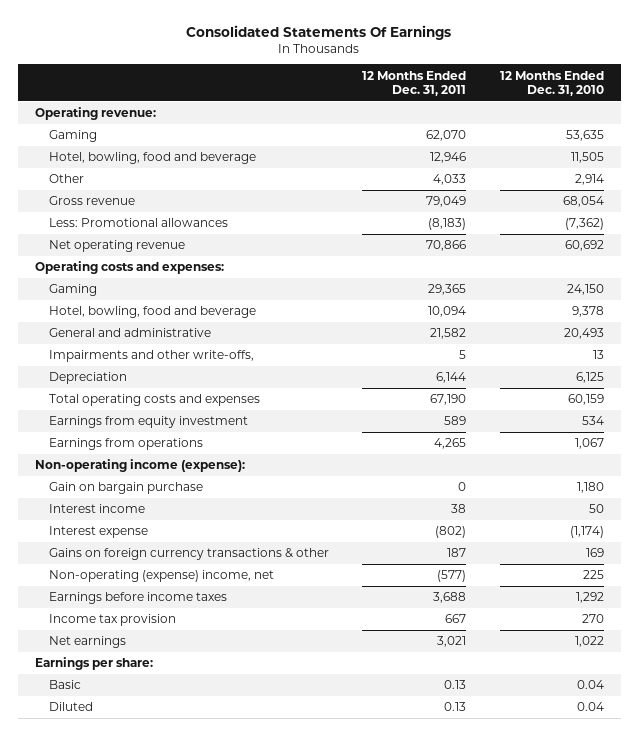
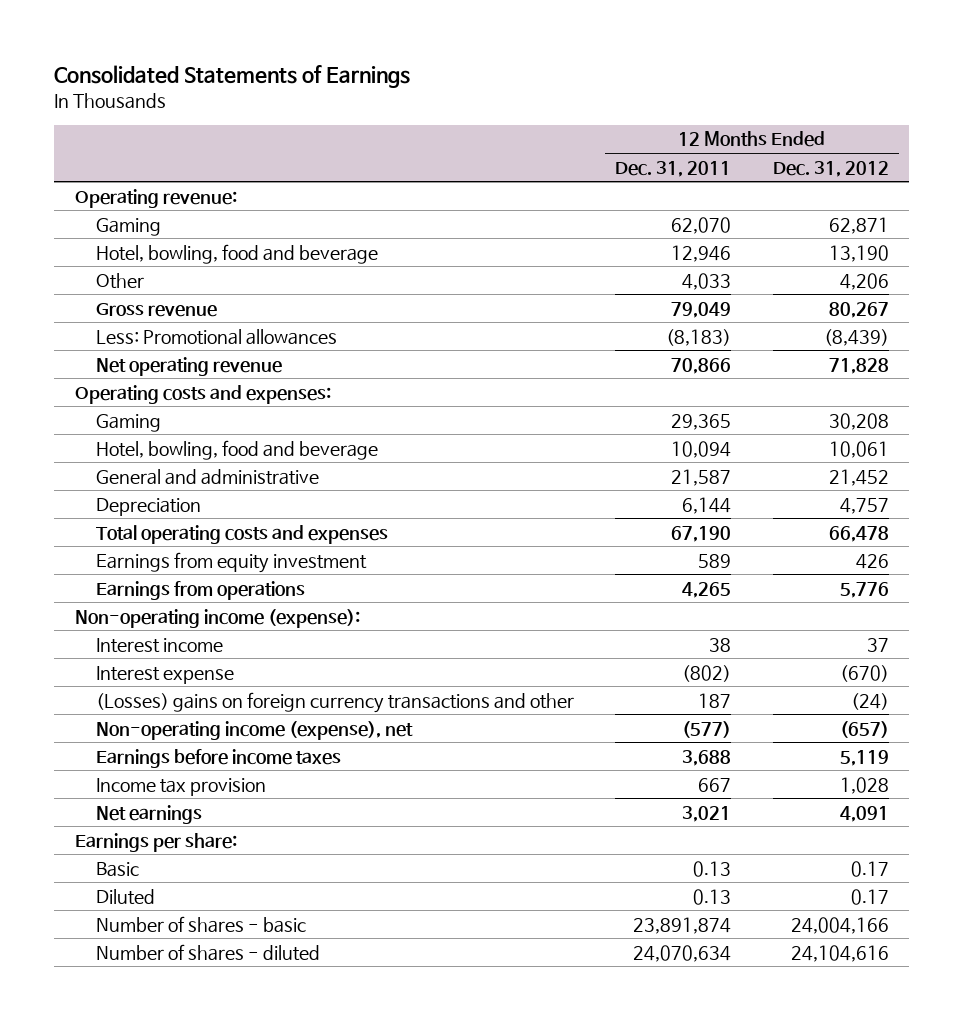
[186,24,452,40] Consolidated Statements Of Earnings -> [53,65,410,89] Consolidated Statements of Earnings
[499,70,604,96] 12 Months Ended Dec. 31, 2010 -> none
none -> [772,160,889,177] Dec. 31, 2012
[48,350,254,363] Impairments and other write-offs, -> none
[430,328,467,340] 21,582 -> [671,468,732,486] 21,587
[48,482,203,495] Gain on bargain purchase -> none
[48,548,329,561] Gains on foreign currency transactions & other -> [95,691,574,713] (Losses) gains on foreign currency transactions and other
[48,570,274,583] Non-operating (expense) income, net -> [95,720,413,740] Non-operating income (expense), net
none -> [95,915,306,933] Number of shares - basic
none -> [95,943,320,961] Number of shares - diluted

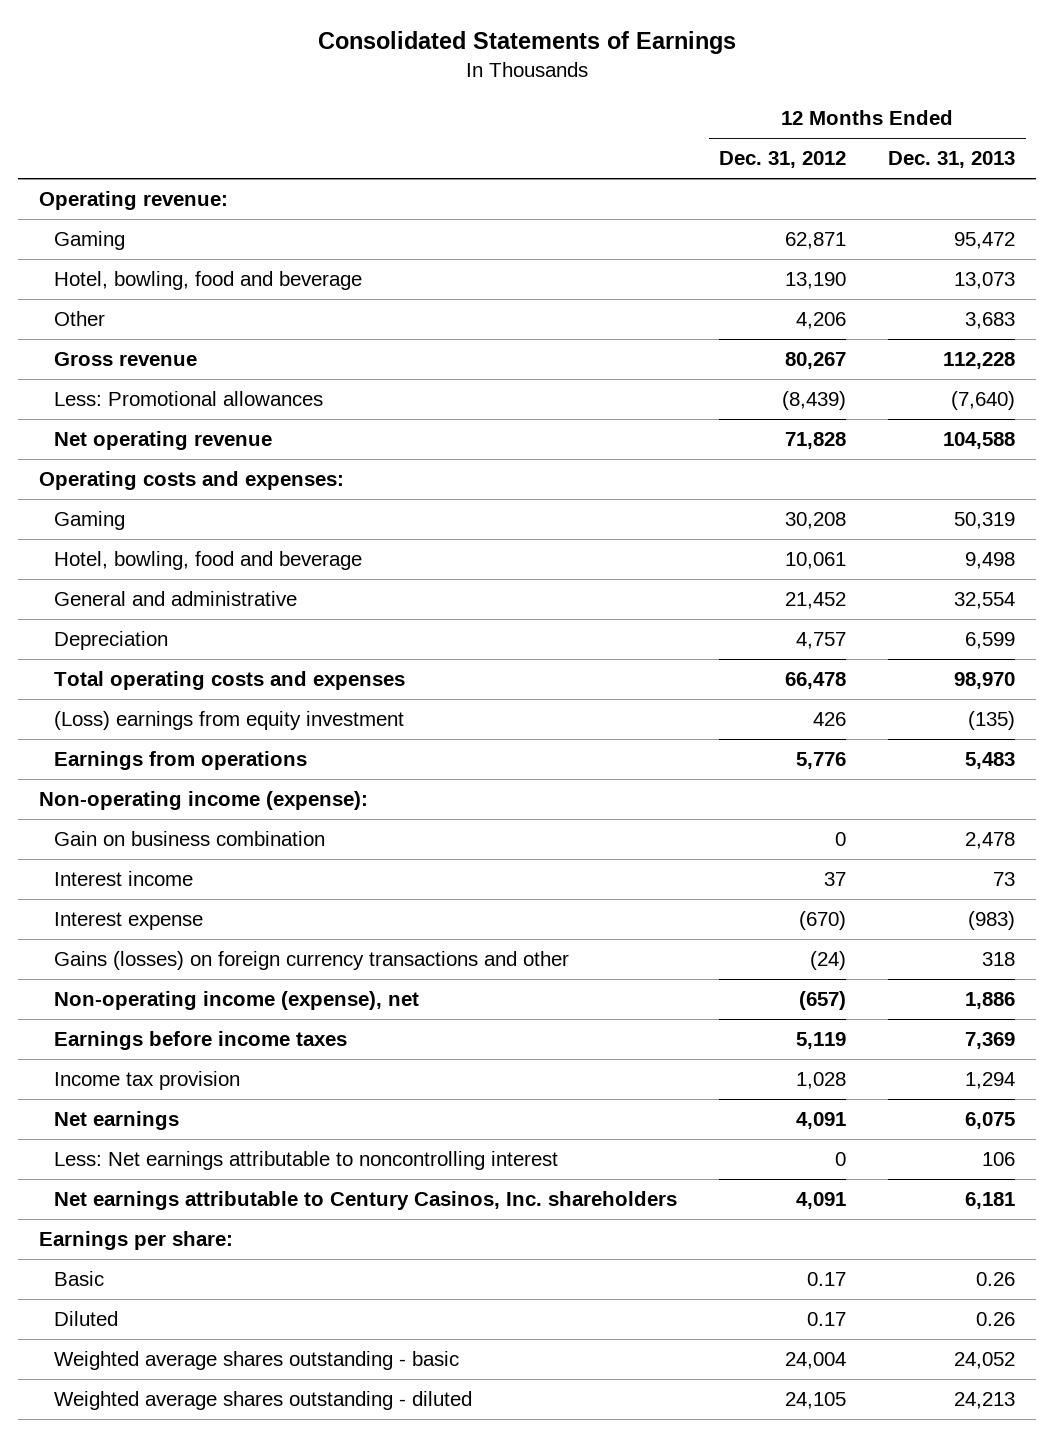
[615,160,732,177] Dec. 31, 2011 -> none
none -> [888,151,1016,169] Dec. 31, 2013
[95,551,367,573] Earnings from equity investment -> [54,711,405,731] (Loss) earnings from equity investment
none -> [54,831,326,847] Gain on business combination
[95,691,574,713] (Losses) gains on foreign currency transactions and other -> [54,951,570,971] Gains (losses) on foreign currency transactions and other
none -> [54,1151,559,1171] Less: Net earnings attributable to noncontrolling interest
none -> [54,1191,678,1211] Net earnings attributable to Century Casinos, Inc. shareholders
[95,915,306,933] Number of shares - basic -> [54,1351,460,1371] Weighted average shares outstanding - basic
[790,916,889,934] 24,004,166 -> [785,1352,847,1370] 24,004
[95,943,320,961] Number of shares - diluted -> [54,1391,473,1411] Weighted average shares outstanding - diluted
[790,944,889,962] 24,104,616 -> [785,1392,847,1410] 24,105

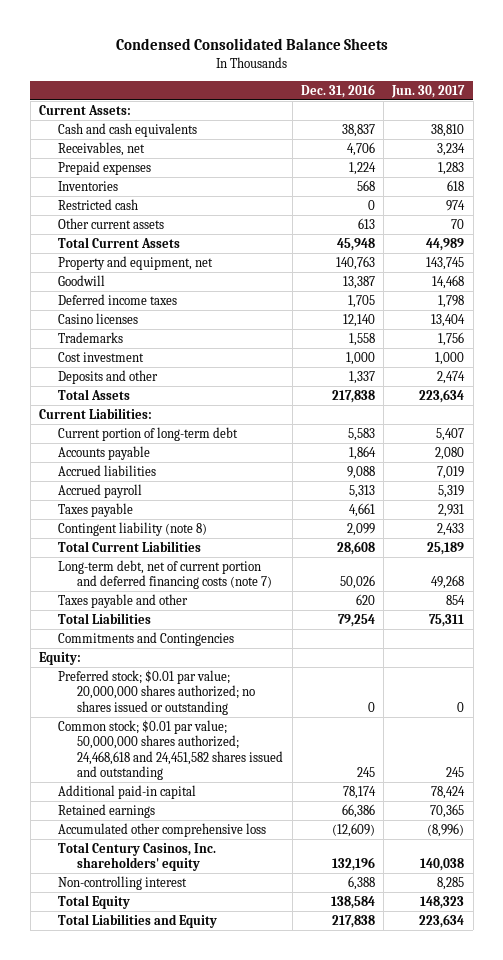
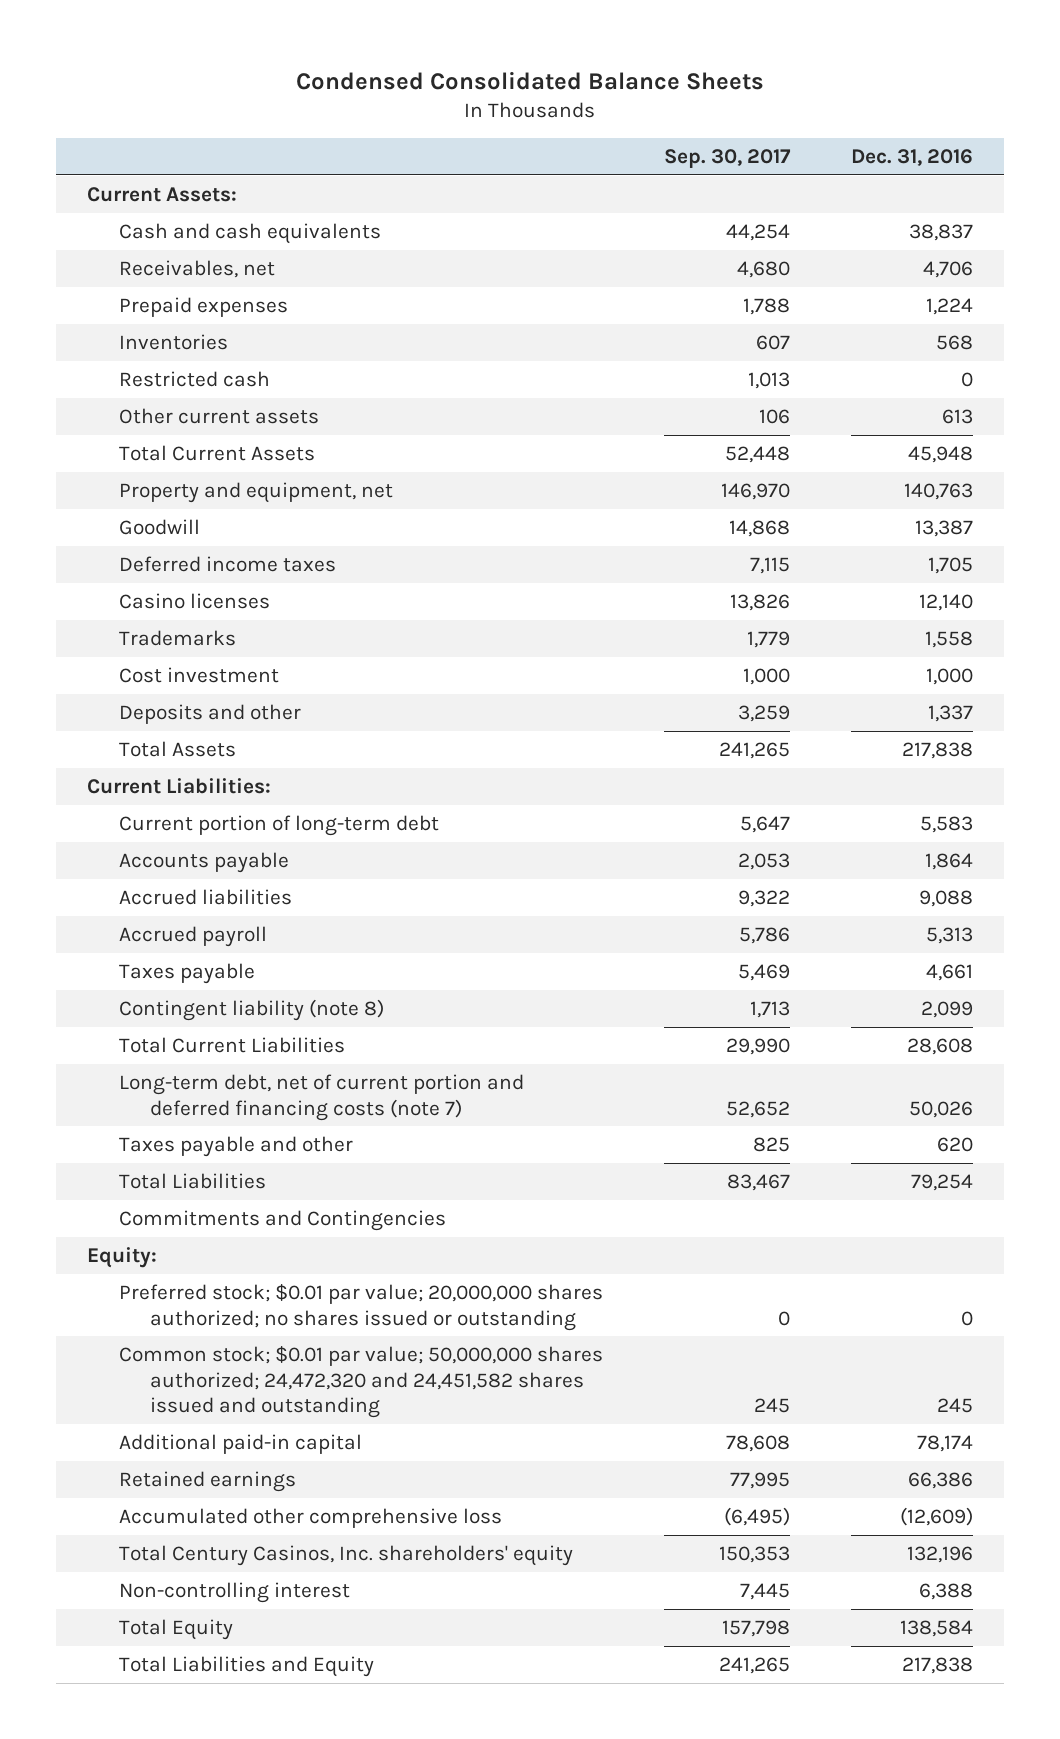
[391,84,466,98] Jun. 30, 2017 -> none
none -> [663,149,791,169] Sep. 30, 2017
[58,719,284,781] Common stock; $0.01 par value; 50,000,000 shares authorized; 24,468,618 and 24,451,582 shares issued and outstanding -> [118,1345,603,1419] Common stock; $0.01 par value; 50,000,000 shares authorized; 24,472,320 and 24,451,582 shares issued and outstanding

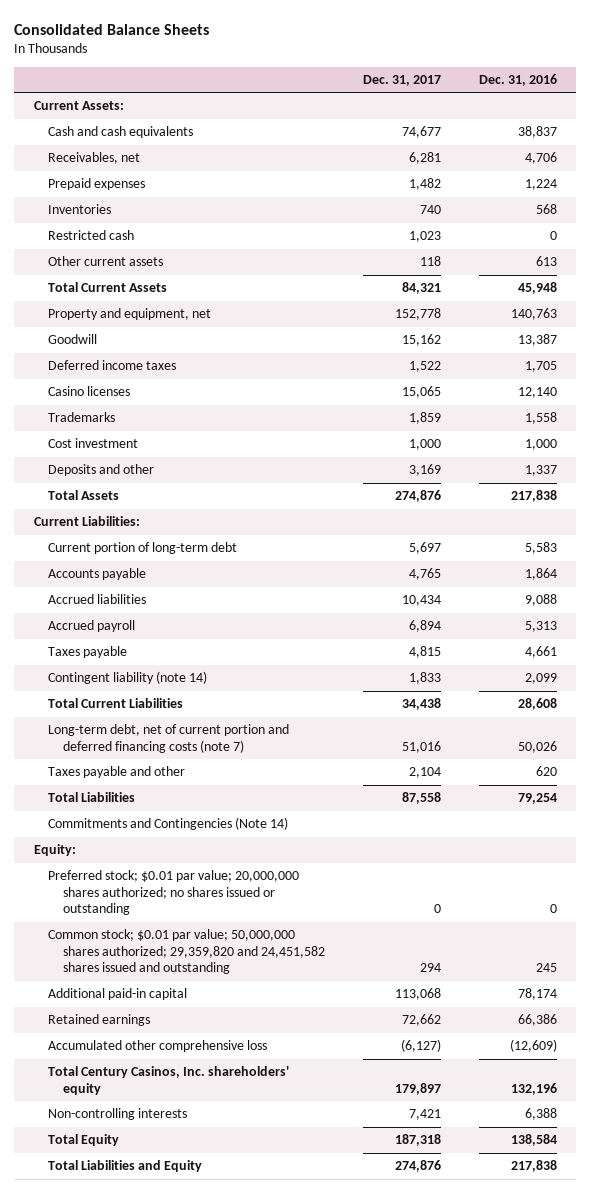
[296,70,765,90] Condensed Consolidated Balance Sheets -> [14,24,210,36] Consolidated Balance Sheets
[663,149,791,169] Sep. 30, 2017 -> none
none -> [362,74,441,86] Dec. 31, 2017
[118,998,384,1021] Contingent liability (note 8) -> [48,671,208,685] Contingent liability (note 14)
[118,1209,446,1231] Commitments and Contingencies -> [48,817,289,831] Commitments and Contingencies (Note 14)
[118,1345,603,1419] Common stock; $0.01 par value; 50,000,000 shares authorized; 24,472,320 and 24,451,582 shares issued and outstanding -> [48,929,325,975] Common stock; $0.01 par value; 50,000,000 shares authorized; 29,359,820 and 24,451,582 shares issued and outstanding
[118,1581,350,1603] Non-controlling interest -> [48,1108,188,1121] Non-controlling interests

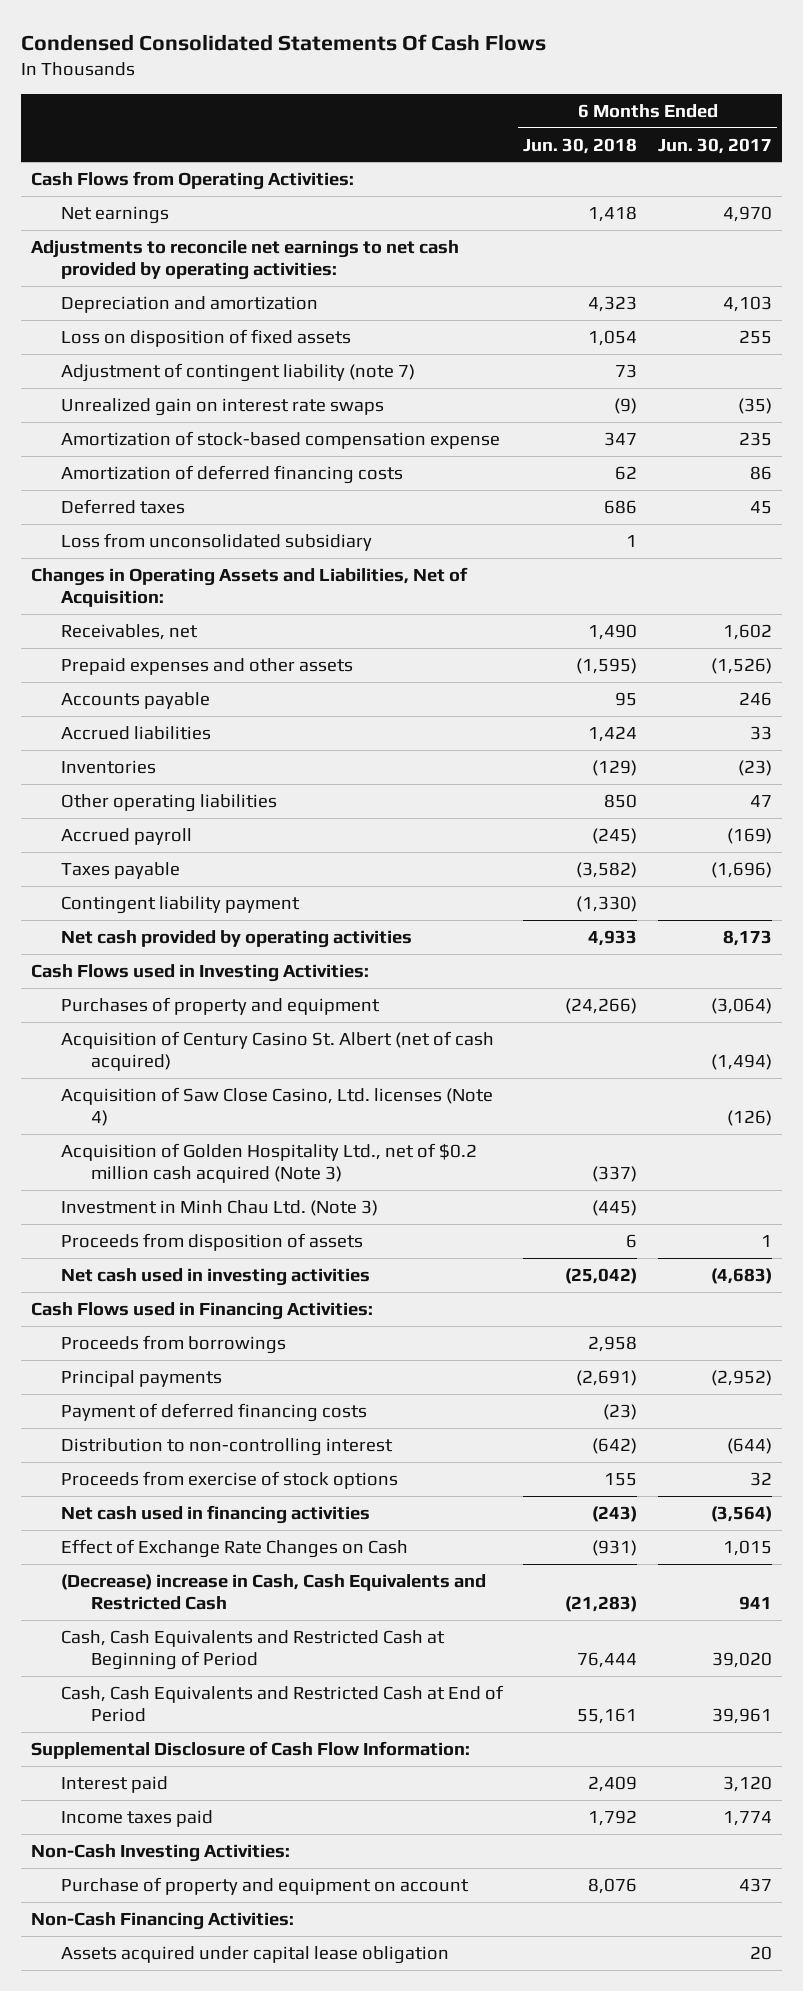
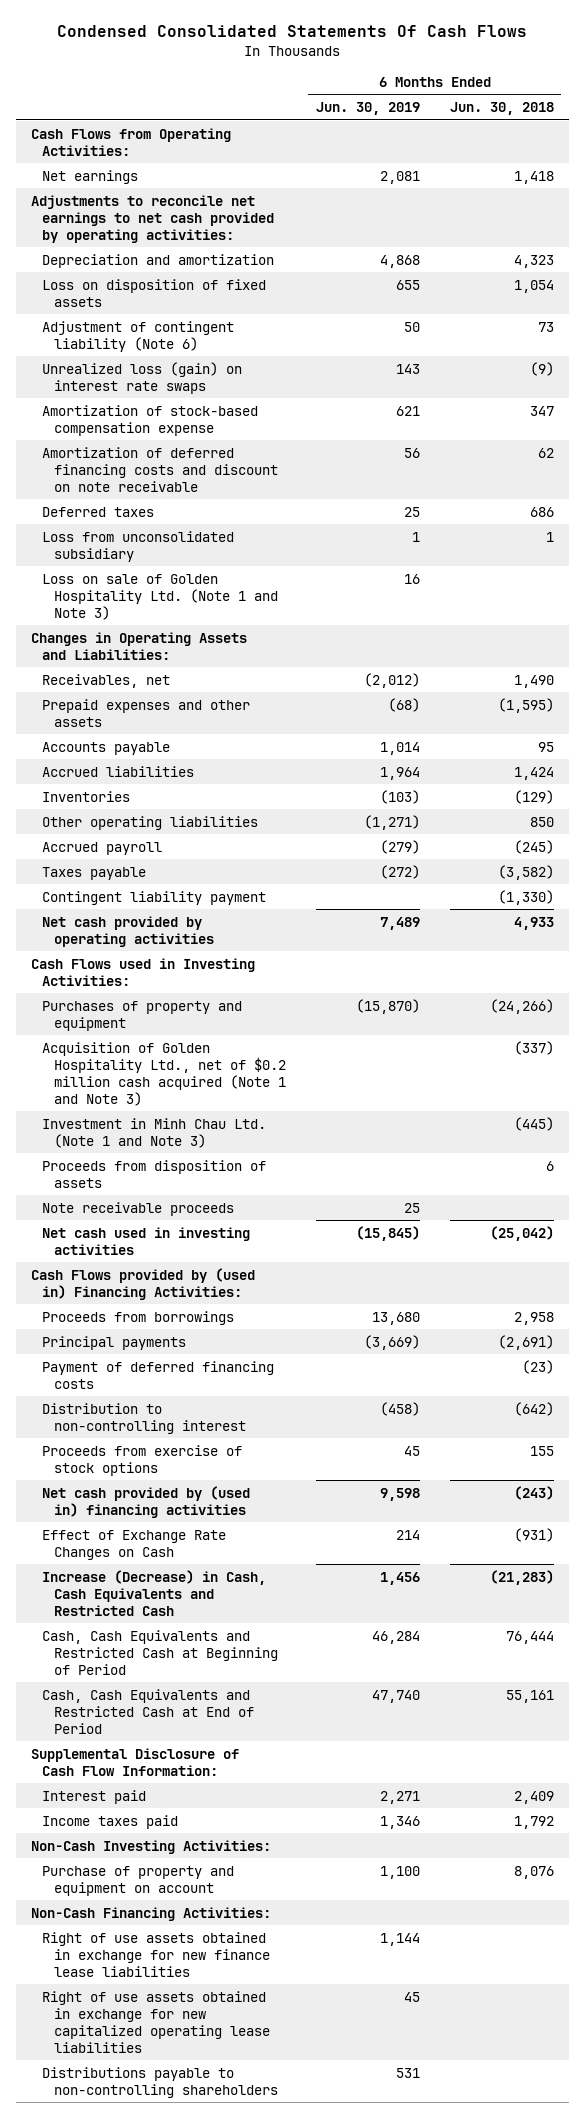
[657,137,772,154] Jun. 30, 2017 -> none
none -> [315,102,420,116] Jun. 30, 2019
[61,362,416,382] Adjustment of contingent liability (note 7) -> [42,320,235,352] Adjustment of contingent liability (Note 6)
[61,397,385,416] Unrealized gain on interest rate swaps -> [42,361,243,394] Unrealized loss (gain) on interest rate swaps
[61,464,404,484] Amortization of deferred financing costs -> [42,446,278,492] Amortization of deferred financing costs and discount on note receivable
none -> [42,573,278,620] Loss on sale of Golden Hospitality Ltd. (Note 1 and Note 3)
[31,566,469,608] Changes in Operating Assets and Liabilities, Net of Acquisition: -> [31,631,248,660] Changes in Operating Assets and Liabilities:
[61,1030,495,1072] Acquisition of Century Casino St. Albert (net of cash acquired) -> none
[61,1086,494,1127] Acquisition of Saw Close Casino, Ltd. licenses (Note 4) -> none
[61,1142,478,1184] Acquisition of Golden Hospitality Ltd., net of $0.2 million cash acquired (Note 3) -> [42,1041,286,1107] Acquisition of Golden Hospitality Ltd., net of $0.2 million cash acquired (Note 1 and Note 3)
[61,1199,379,1216] Investment in Minh Chau Ltd. (Note 3) -> [42,1117,267,1148] Investment in Minh Chau Ltd. (Note 1 and Note 3)
none -> [42,1201,235,1216] Note receivable proceeds
[31,1301,374,1320] Cash Flows used in Financing Activities: -> [31,1267,256,1300] Cash Flows provided by (used in) Financing Activities:
[61,1504,371,1524] Net cash used in financing activities -> [42,1485,251,1518] Net cash provided by (used in) financing activities
[61,1573,487,1611] (Decrease) increase in Cash, Cash Equivalents and Restricted Cash -> [42,1569,267,1616] Increase (Decrease) in Cash, Cash Equivalents and Restricted Cash
[61,1945,450,1964] Assets acquired under capital lease obligation -> none
none -> [42,1931,270,1977] Right of use assets obtained in exchange for new finance lease liabilities
none -> [42,1990,270,2054] Right of use assets obtained in exchange for new capitalized operating lease liabilities
none -> [42,2066,278,2098] Distributions payable to non-controlling shareholders

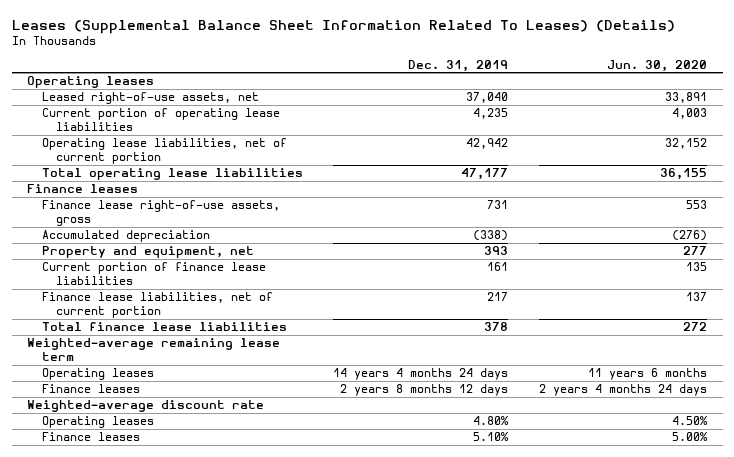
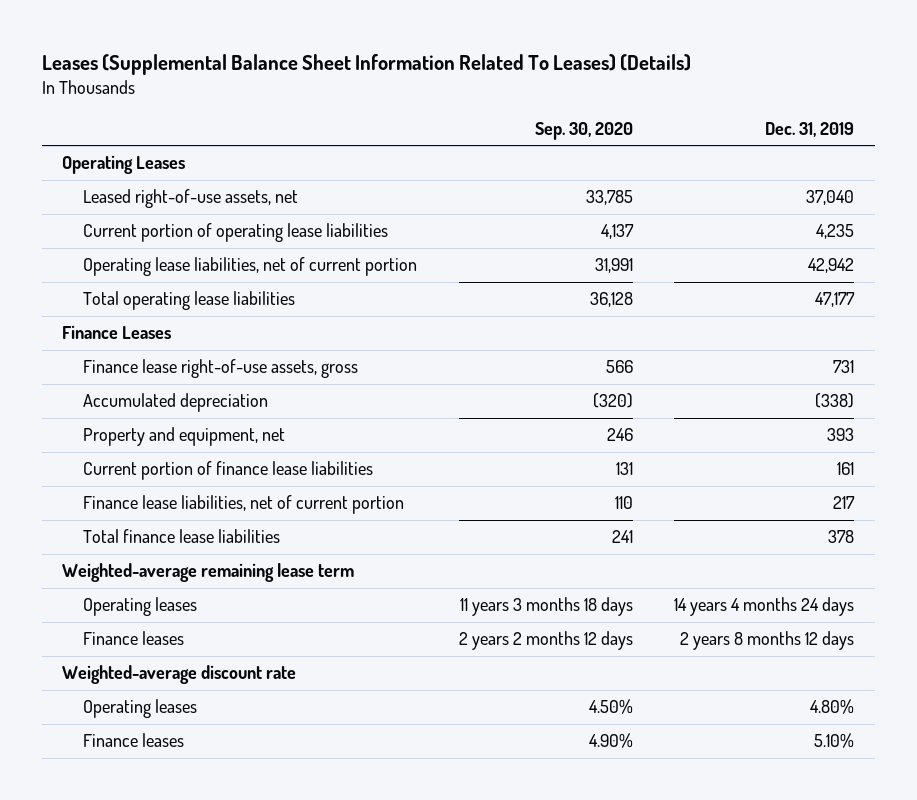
[607,59,708,72] Jun. 30, 2020 -> none
none -> [534,122,633,141] Sep. 30, 2020
[27,76,155,89] Operating leases -> [62,155,186,175] Operating Leases
[27,184,139,194] Finance leases -> [62,325,172,340] Finance Leases

